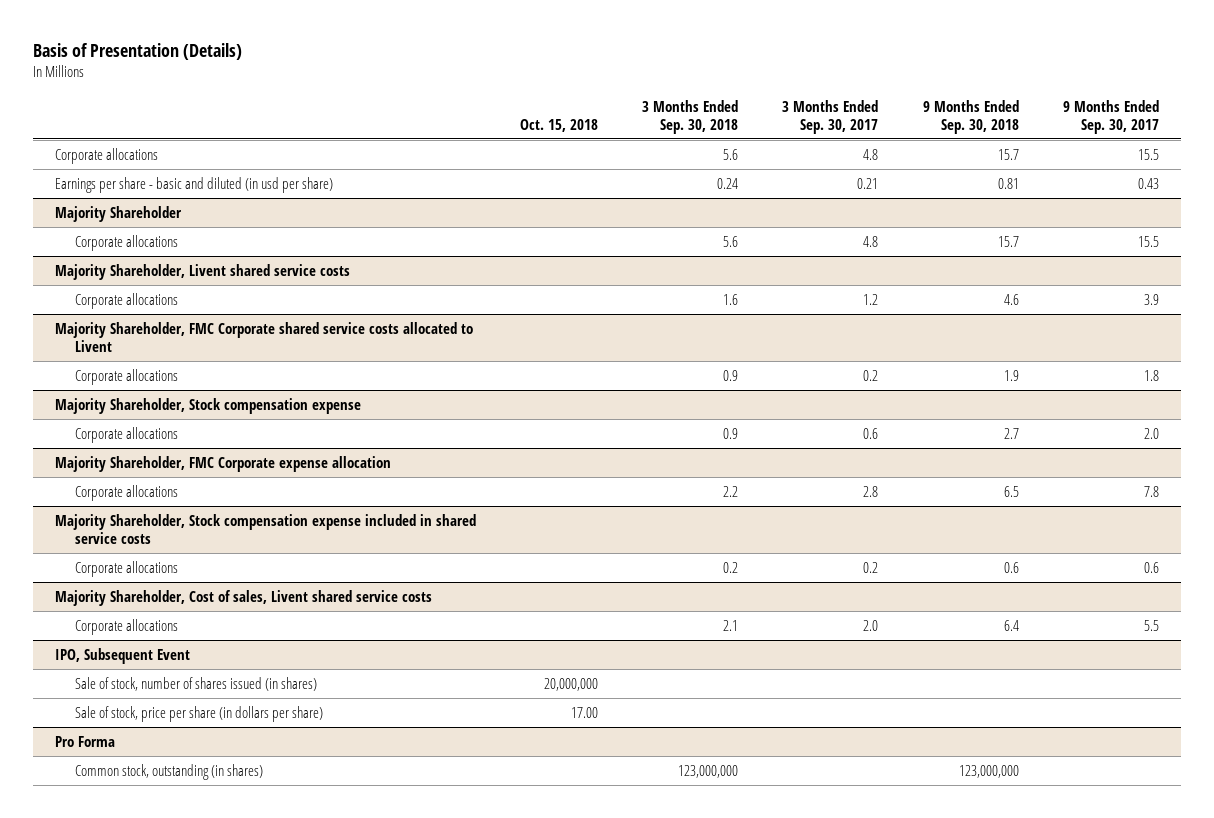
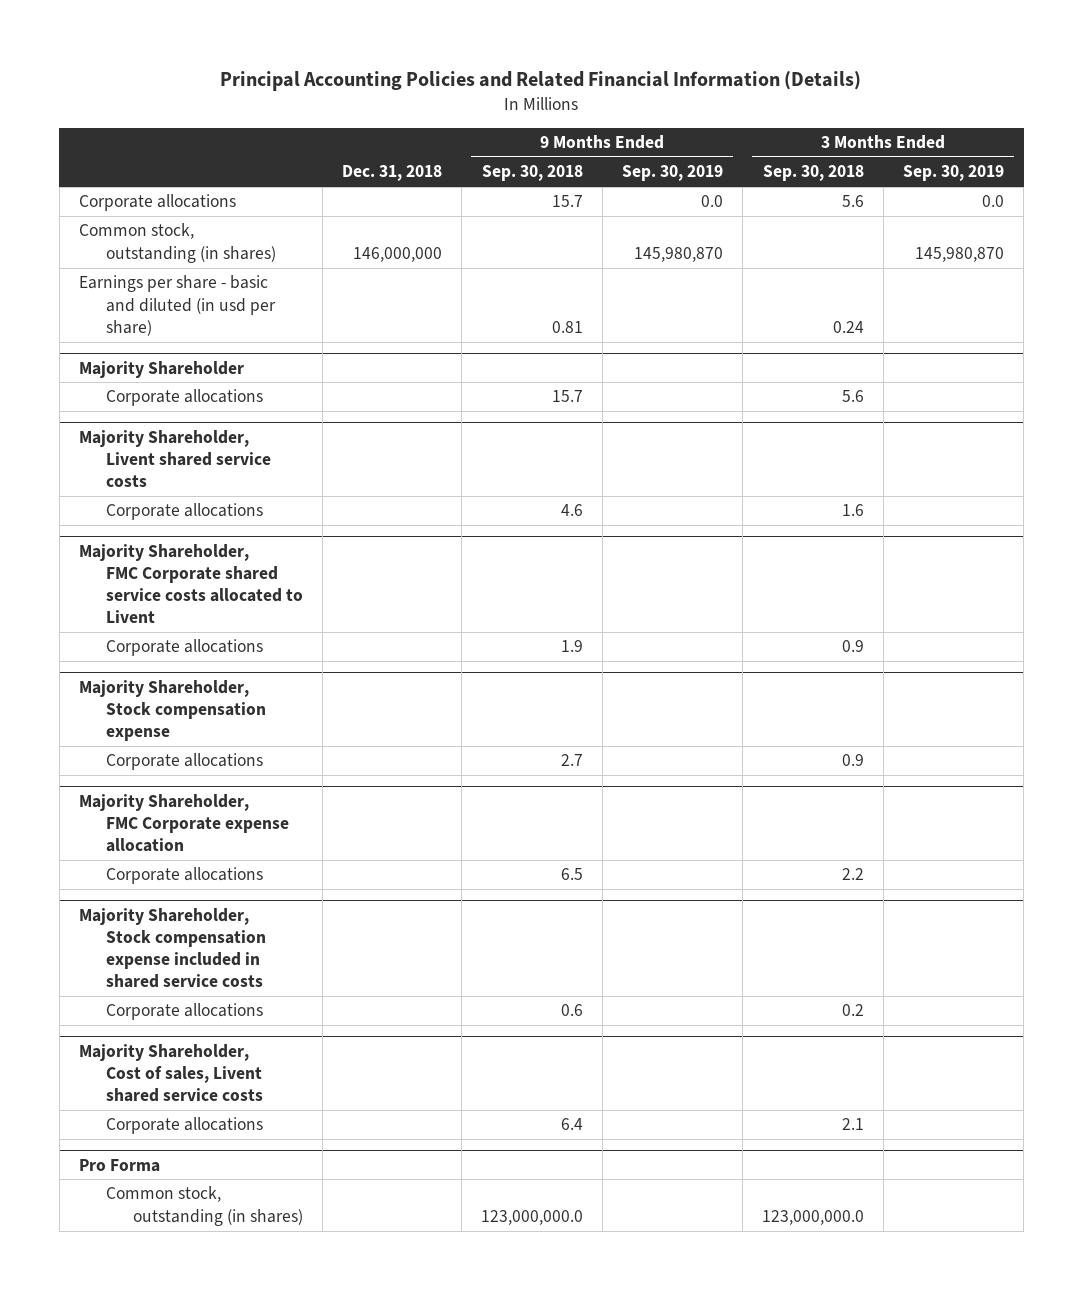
[33,42,243,60] Basis of Presentation (Details) -> [220,71,862,92] Principal Accounting Policies and Related Financial Information (Details)
[520,118,599,132] Oct. 15, 2018 -> none
[782,99,879,134] 3 Months Ended Sep. 30, 2017 -> none
[1062,99,1159,134] 9 Months Ended Sep. 30, 2017 -> none
none -> [342,165,443,182] Dec. 31, 2018
none -> [622,165,724,182] Sep. 30, 2019
none -> [903,165,1005,182] Sep. 30, 2019
none -> [78,223,276,263] Common stock, outstanding (in shares)
[55,647,191,664] IPO, Subsequent Event -> none
[74,676,317,691] Sale of stock, number of shares issued (in shares) -> none
[74,705,323,722] Sale of stock, price per share (in dollars per share) -> none
[678,764,739,778] 123,000,000 -> [762,1209,865,1225] 123,000,000.0
[958,764,1019,778] 123,000,000 -> [481,1209,584,1225] 123,000,000.0

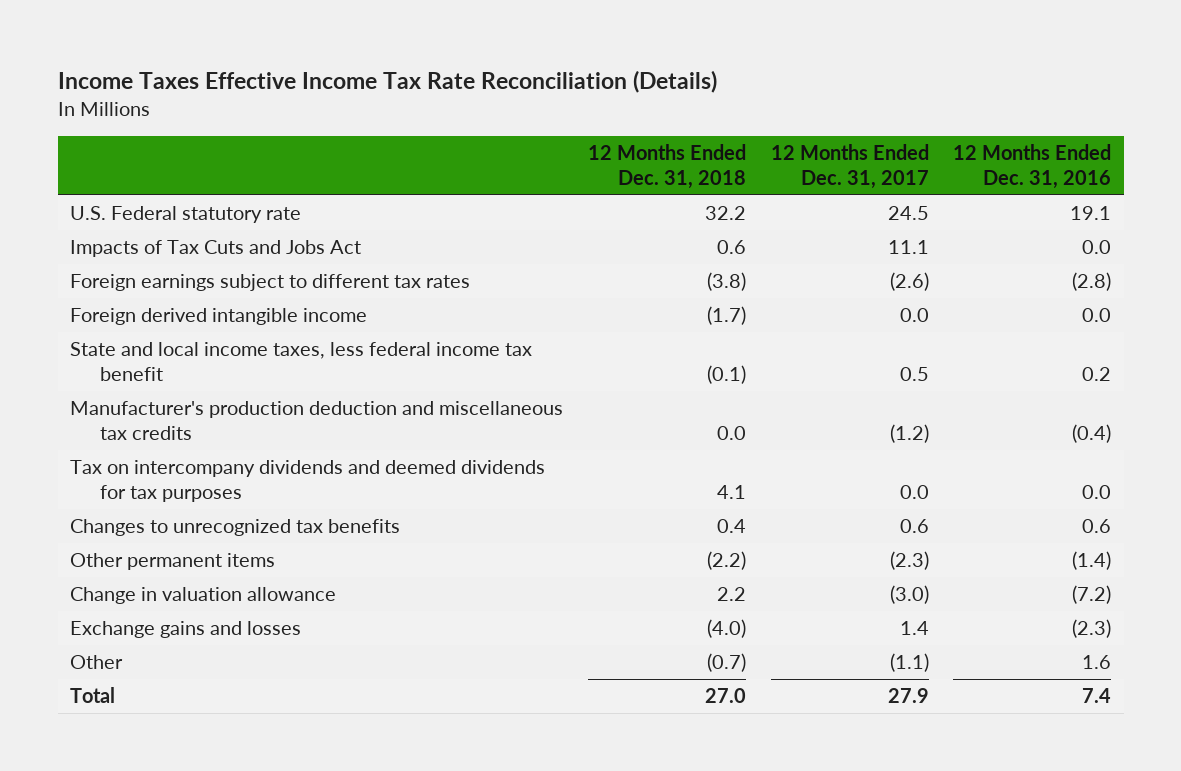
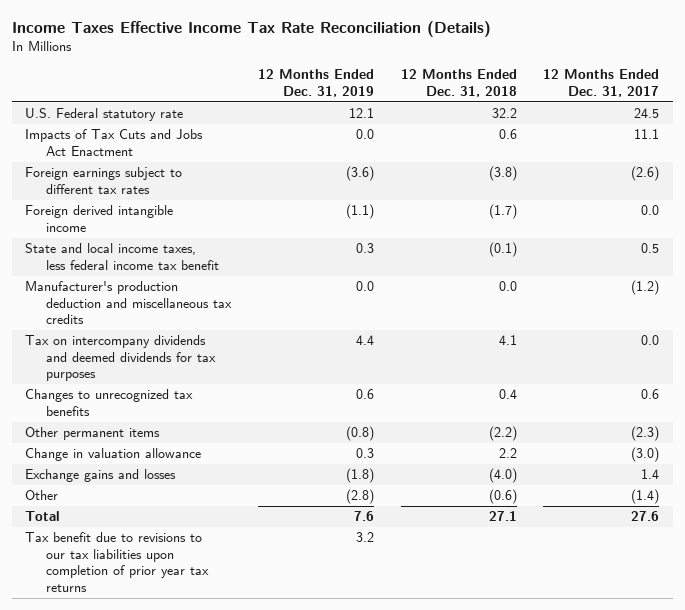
[953,143,1112,189] 12 Months Ended Dec. 31, 2016 -> none
none -> [257,69,374,97] 12 Months Ended Dec. 31, 2019
[69,240,361,258] Impacts of Tax Cuts and Jobs Act -> [25,129,204,156] Impacts of Tax Cuts and Jobs Act Enactment
[706,653,746,673] (0.7) -> [488,489,517,505] (0.6)
[889,653,929,673] (1.1) -> [631,489,660,505] (1.4)
[704,688,746,704] 27.0 -> [488,511,517,522] 27.1
[887,688,929,704] 27.9 -> [631,511,660,522] 27.6
none -> [25,532,210,592] Tax benefit due to revisions to our tax liabilities upon completion of prior year tax returns

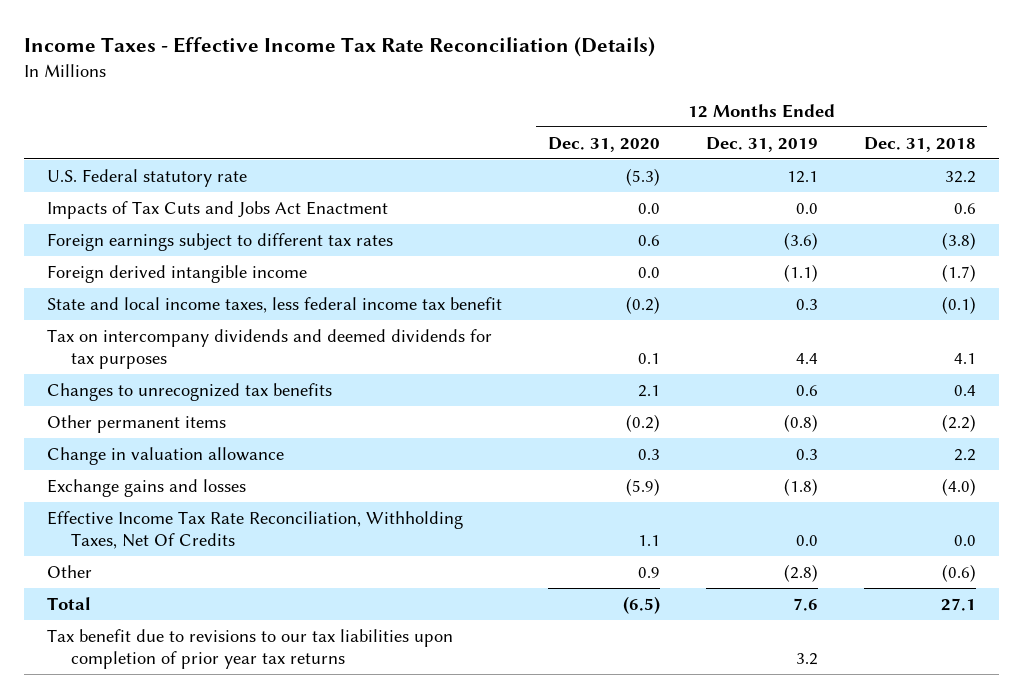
[12,20,492,37] Income Taxes Effective Income Tax Rate Reconciliation (Details) -> [23,36,655,57] Income Taxes - Effective Income Tax Rate Reconciliation (Details)
[543,69,660,97] 12 Months Ended Dec. 31, 2017 -> none
none -> [547,136,660,152] Dec. 31, 2020
[25,281,233,325] Manufacturer's production deduction and miscellaneous tax credits -> none
none -> [46,510,463,550] Effective Income Tax Rate Reconciliation, Withholding Taxes, Net Of Credits

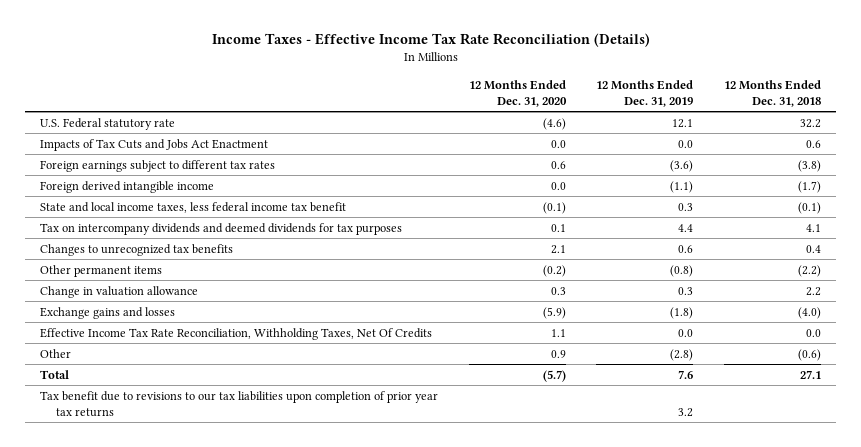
[625,167,660,186] (5.3) -> [542,117,566,130] (4.6)
[625,295,660,314] (0.2) -> [542,201,566,214] (0.1)
[622,595,660,614] (6.5) -> [542,369,566,382] (5.7)

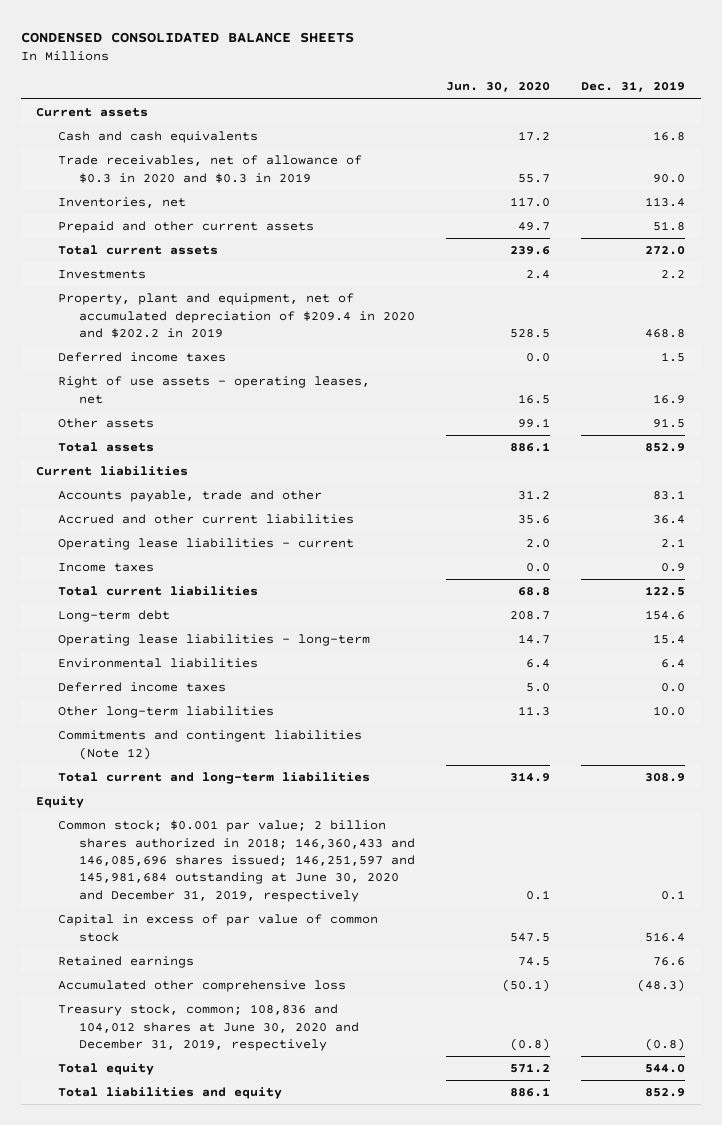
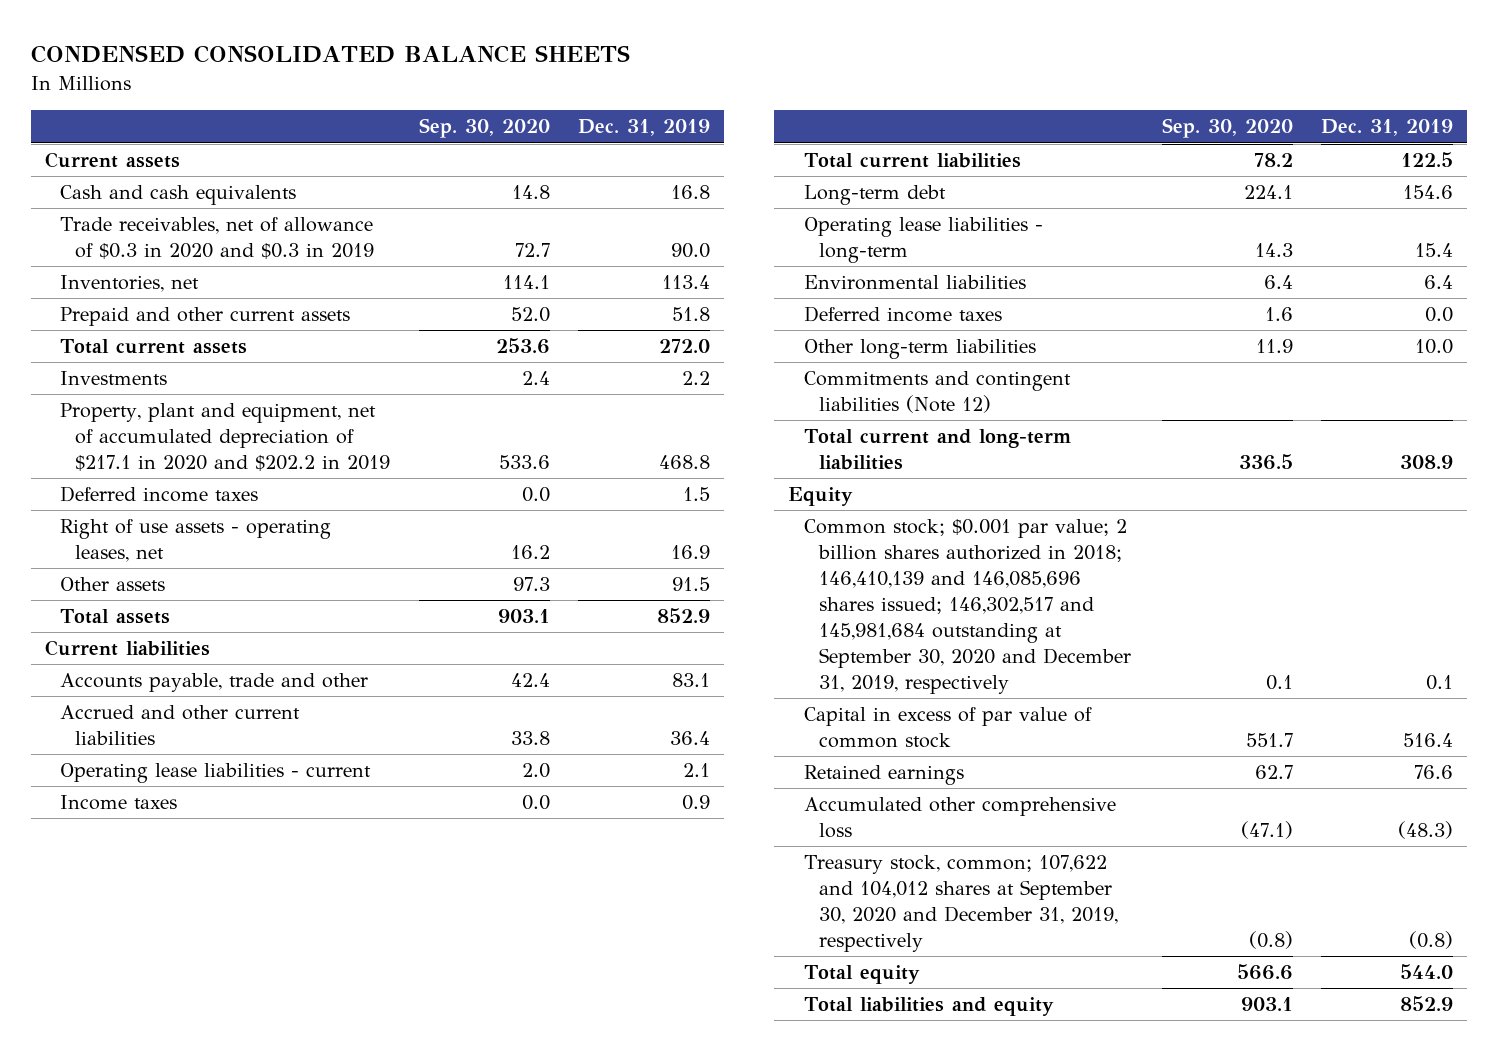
[446,82,551,93] Jun. 30, 2020 -> none
none -> [418,118,550,139] Sep. 30, 2020
[57,293,416,338] Property, plant and equipment, net of accumulated depreciation of $209.4 in 2020 and $202.2 in 2019 -> [60,403,391,472] Property, plant and equipment, net of accumulated depreciation of $217.1 in 2020 and $202.2 in 2019
[57,820,416,902] Common stock; $0.001 par value; 2 billion shares authorized in 2018; 146,360,433 and 146,085,696 shares issued; 146,251,597 and 145,981,684 outstanding at June 30, 2020 and December 31, 2019, respectively -> [803,519,1131,694] Common stock; $0.001 par value; 2 billion shares authorized in 2018; 146,410,139 and 146,085,696 shares issued; 146,302,517 and 145,981,684 outstanding at September 30, 2020 and December 31, 2019, respectively
[57,1004,360,1051] Treasury stock, common; 108,836 and 104,012 shares at June 30, 2020 and December 31, 2019, respectively -> [803,855,1118,952] Treasury stock, common; 107,622 and 104,012 shares at September 30, 2020 and December 31, 2019, respectively

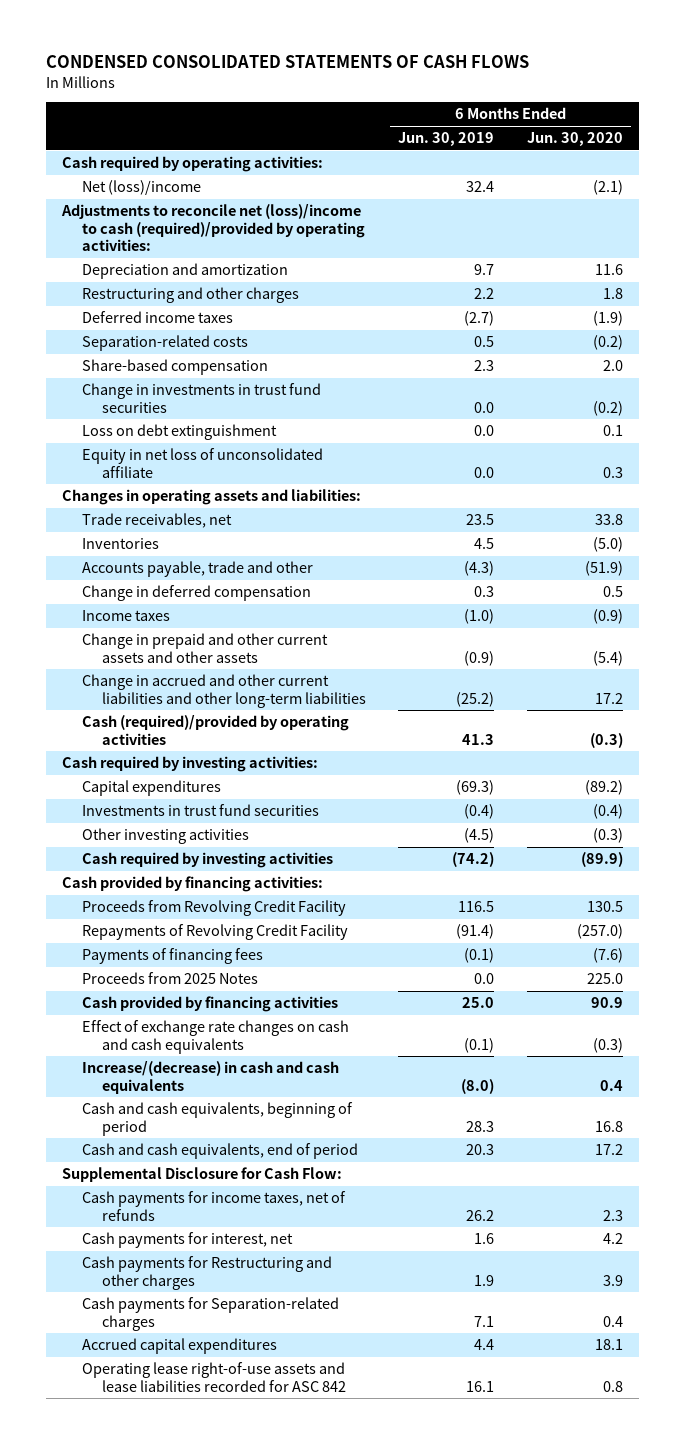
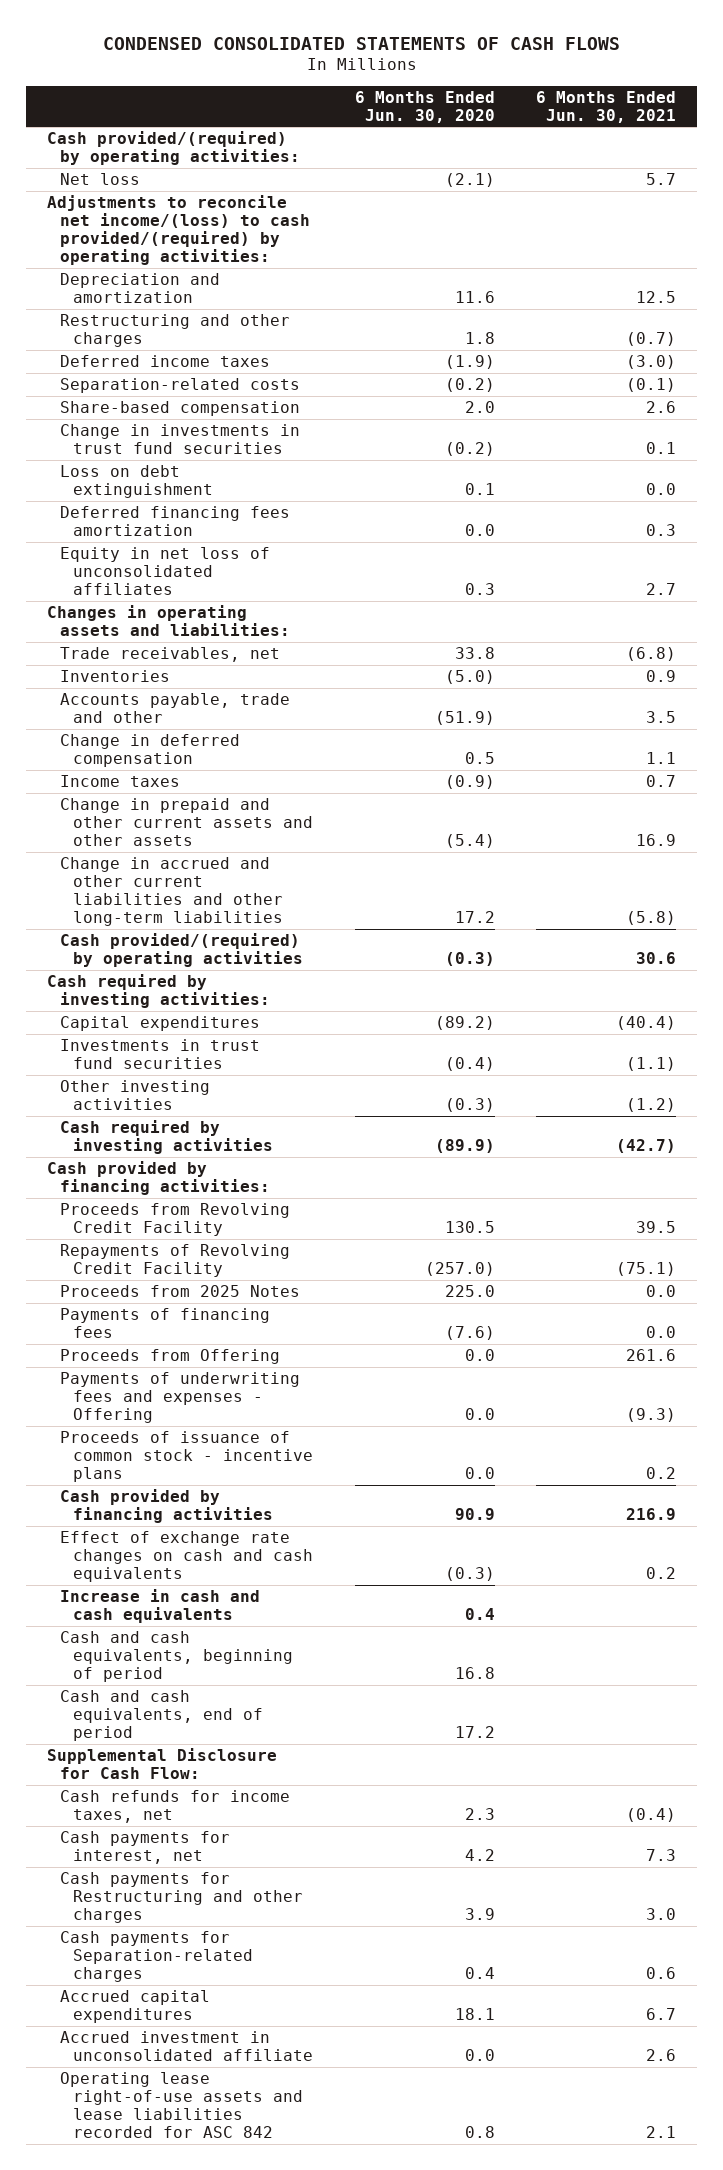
[398,132,495,147] Jun. 30, 2019 -> none
none -> [536,90,677,123] 6 Months Ended Jun. 30, 2021
[62,156,324,173] Cash required by operating activities: -> [46,131,300,166] Cash provided/(required) by operating activities:
[82,180,202,196] Net (loss)/income -> [59,173,140,186] Net loss
[61,204,366,252] Adjustments to reconcile net (loss)/income to cash (required)/provided by operating activities: -> [46,195,310,266] Adjustments to reconcile net income/(loss) to cash provided/(required) by operating activities:
none -> [59,506,290,537] Deferred financing fees amortization
[82,448,324,478] Equity in net loss of unconsolidated affiliate -> [59,547,270,596] Equity in net loss of unconsolidated affiliates
[82,715,350,745] Cash (required)/provided by operating activities -> [59,933,304,968] Cash provided/(required) by operating activities
[82,948,264,965] Payments of financing fees -> [59,1308,270,1339] Payments of financing fees
none -> [59,1349,280,1365] Proceeds from Offering
none -> [59,1372,300,1424] Payments of underwriting fees and expenses - Offering
none -> [59,1431,314,1483] Proceeds of issuance of common stock - incentive plans
[82,1061,340,1094] Increase/(decrease) in cash and cash equivalents -> [59,1589,260,1624] Increase in cash and cash equivalents
[82,1191,347,1221] Cash payments for income taxes, net of refunds -> [59,1790,290,1824] Cash refunds for income taxes, net
none -> [59,2031,314,2062] Accrued investment in unconsolidated affiliate

